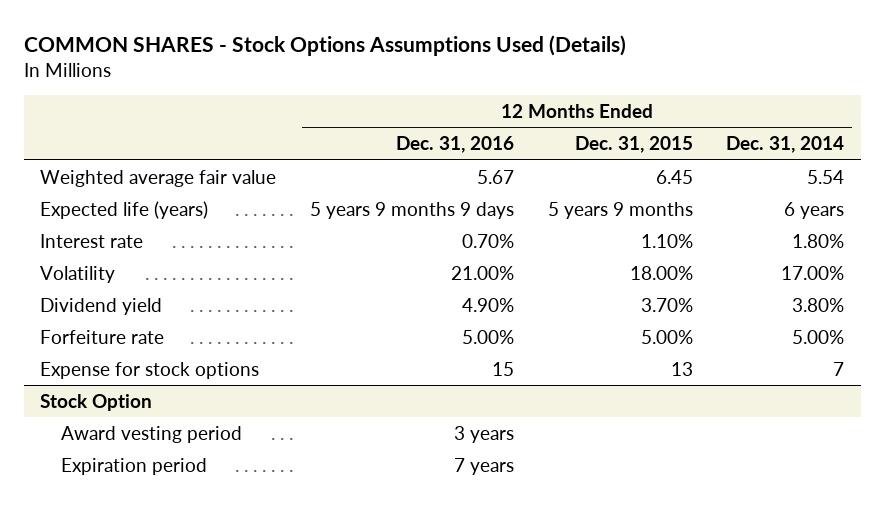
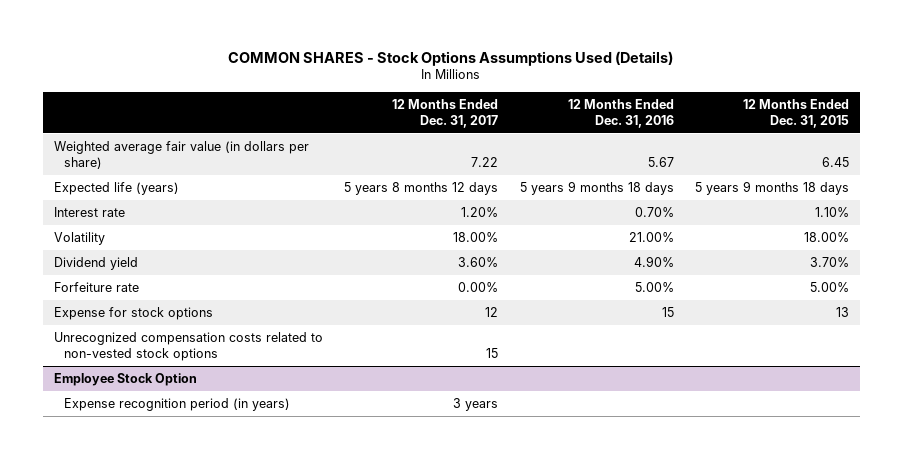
[726,136,845,154] Dec. 31, 2014 -> none
none -> [392,99,499,128] 12 Months Ended Dec. 31, 2017
[40,169,277,187] Weighted average fair value -> [54,141,310,169] Weighted average fair value (in dollars per share)
[310,201,515,219] 5 years 9 months 9 days -> [519,181,674,196] 5 years 9 months 18 days
[547,201,693,219] 5 years 9 months -> [694,181,849,196] 5 years 9 months 18 days
[60,425,242,443] Award vesting period -> none
[60,457,207,475] Expiration period -> none
none -> [54,332,324,361] Unrecognized compensation costs related to non-vested stock options
[40,393,153,411] Stock Option -> [54,373,198,387] Employee Stock Option
none -> [64,398,291,412] Expense recognition period (in years)

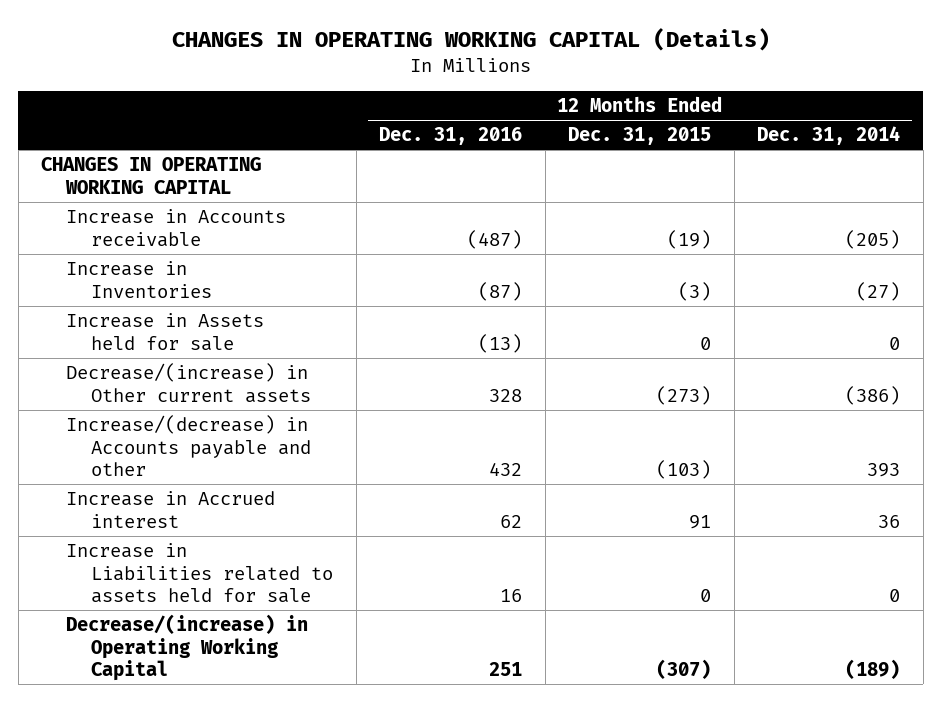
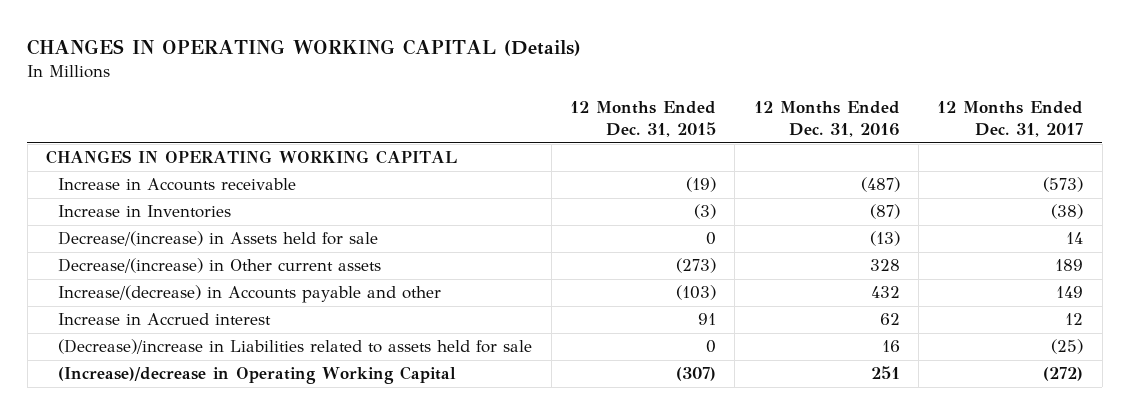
[757,126,901,146] Dec. 31, 2014 -> none
none -> [937,101,1084,138] 12 Months Ended Dec. 31, 2017
[66,313,265,351] Increase in Assets held for sale -> [58,231,379,247] Decrease/(increase) in Assets held for sale
[66,543,334,603] Increase in Liabilities related to assets held for sale -> [58,339,533,355] (Decrease)/increase in Liabilities related to assets held for sale
[66,614,309,681] Decrease/(increase) in Operating Working Capital -> [58,366,457,385] (Increase)/decrease in Operating Working Capital

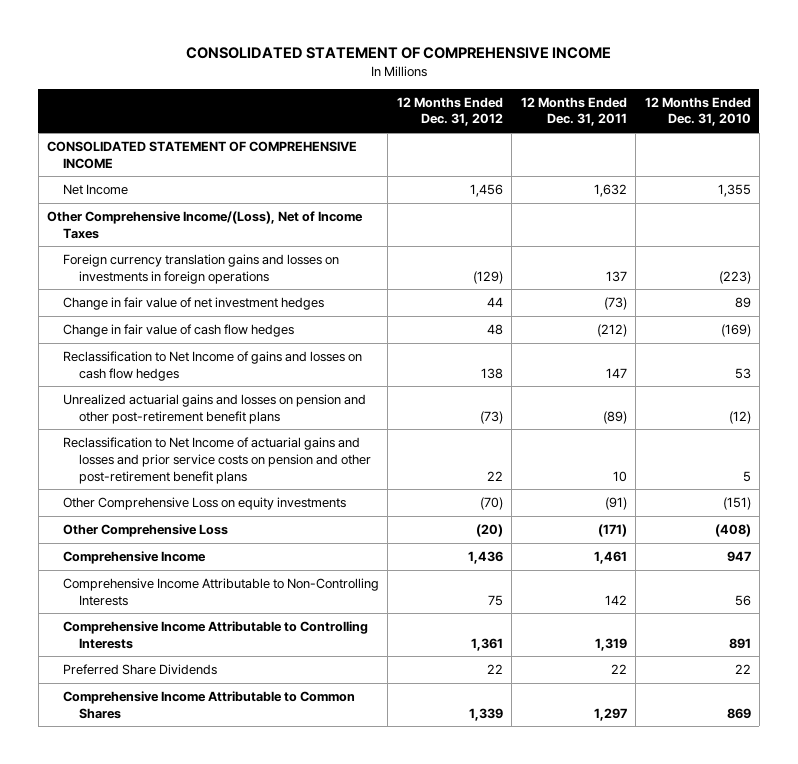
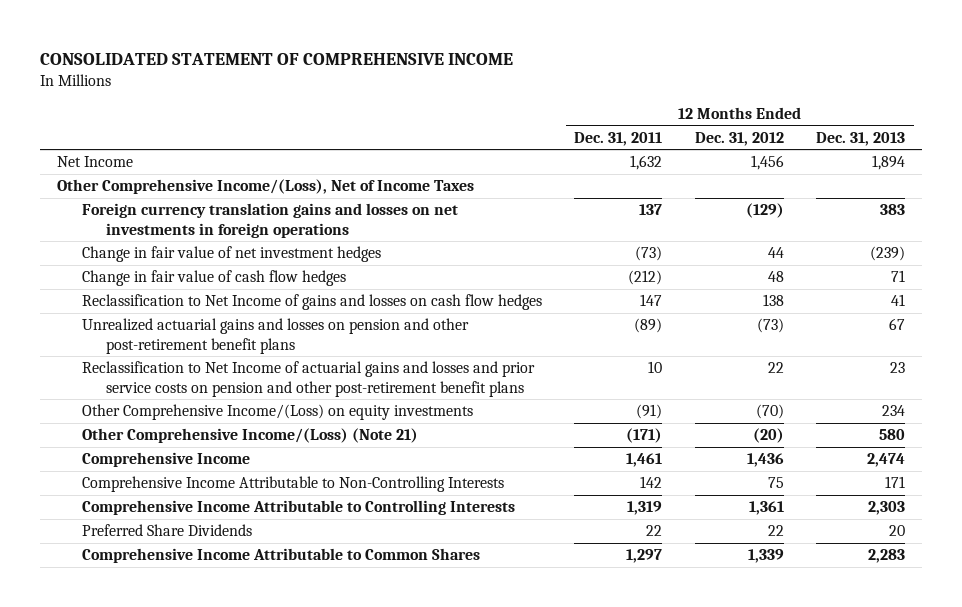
[644,96,751,127] 12 Months Ended Dec. 31, 2010 -> none
none -> [816,131,906,146] Dec. 31, 2013
[47,140,358,169] CONSOLIDATED STATEMENT OF COMPREHENSIVE INCOME -> none
[62,253,339,284] Foreign currency translation gains and losses on investments in foreign operations -> [81,203,458,238] Foreign currency translation gains and losses on net investments in foreign operations
[62,496,346,510] Other Comprehensive Loss on equity investments -> [81,404,473,421] Other Comprehensive Income/(Loss) on equity investments
[62,523,228,537] Other Comprehensive Loss -> [81,428,418,444] Other Comprehensive Income/(Loss) (Note 21)

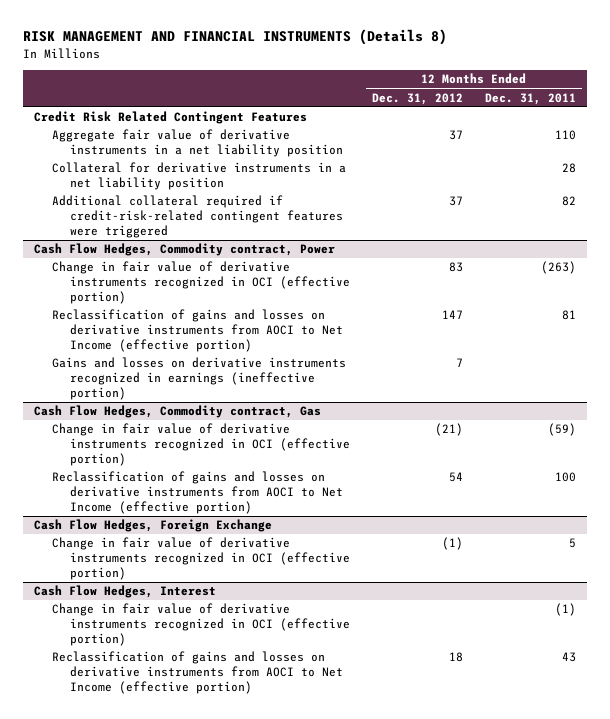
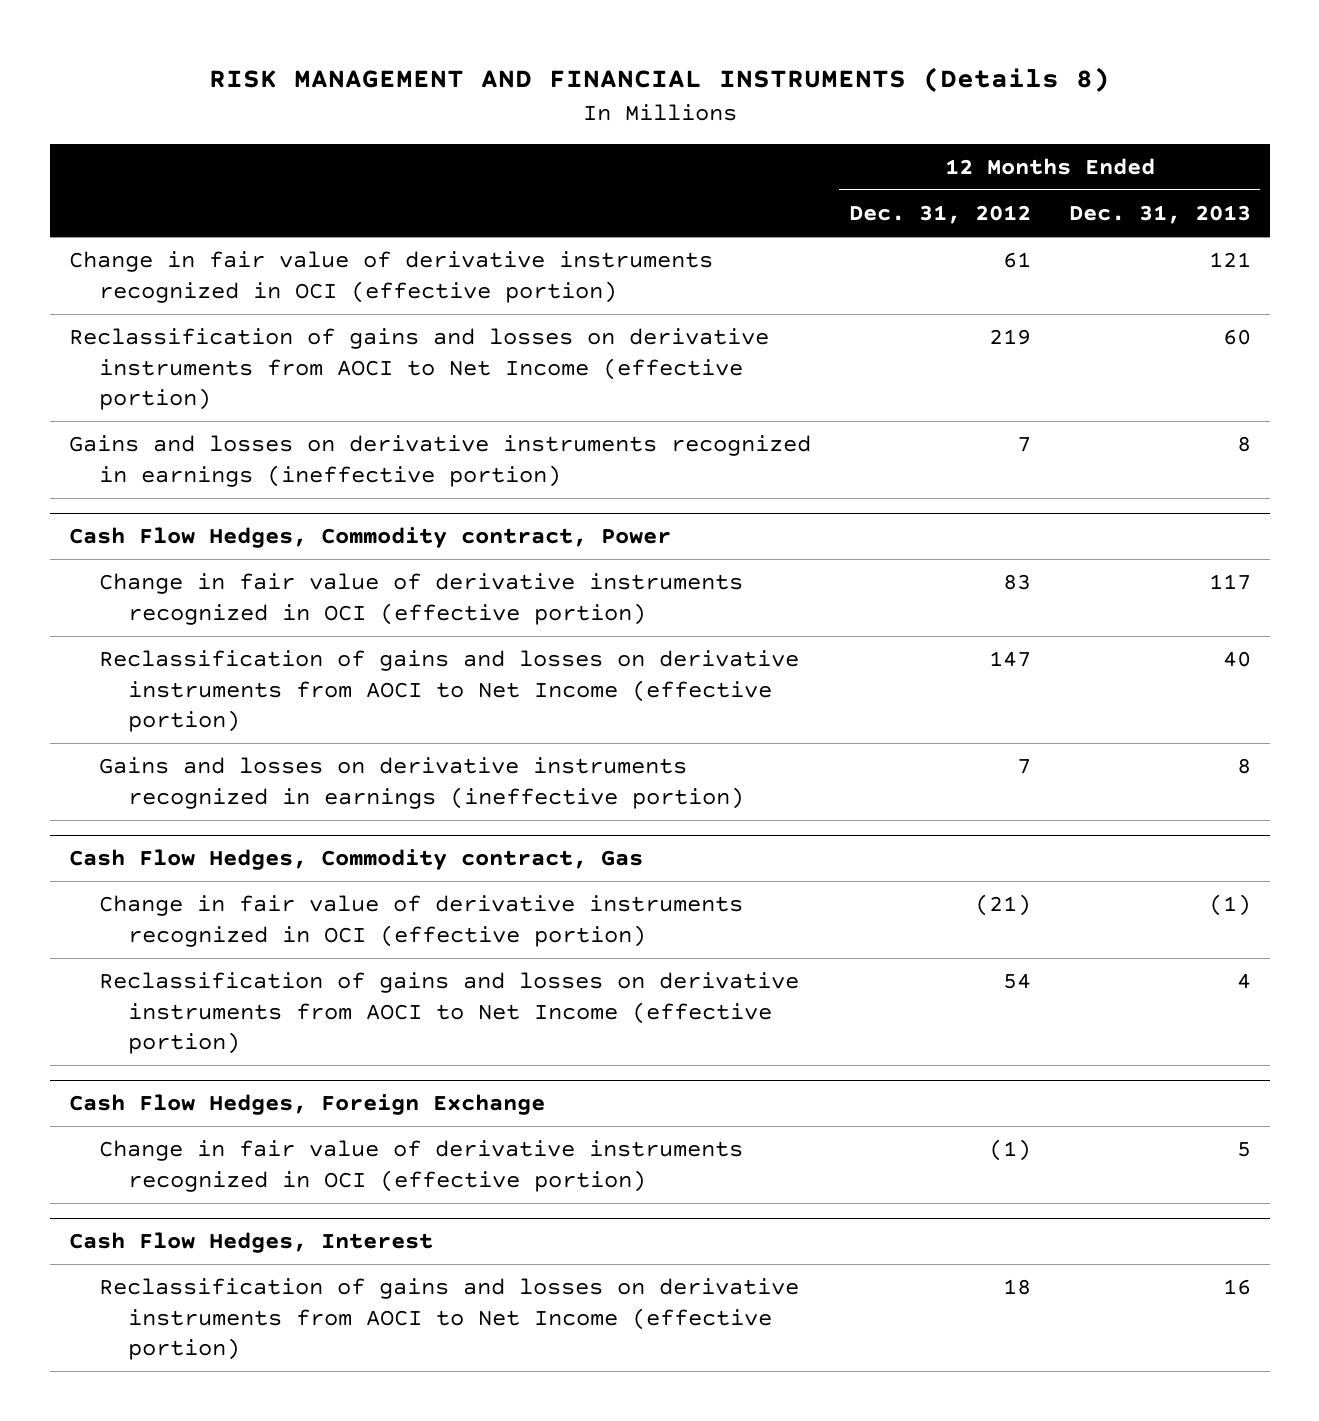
[485,92,577,105] Dec. 31, 2011 -> none
none -> [1068,205,1251,225] Dec. 31, 2013
[33,111,307,125] Credit Risk Related Contingent Features -> none
[51,129,343,158] Aggregate fair value of derivative instruments in a net liability position -> none
[51,162,346,191] Collateral for derivative instruments in a net liability position -> none
[51,195,343,239] Additional collateral required if credit-risk-related contingent features were triggered -> none
none -> [68,251,713,303] Change in fair value of derivative instruments recognized in OCI (effective portion)
none -> [68,328,769,411] Reclassification of gains and losses on derivative instruments from AOCI to Net Income (effective portion)
none -> [68,435,811,487] Gains and losses on derivative instruments recognized in earnings (ineffective portion)
[51,603,350,647] Change in fair value of derivative instruments recognized in OCI (effective portion) -> none

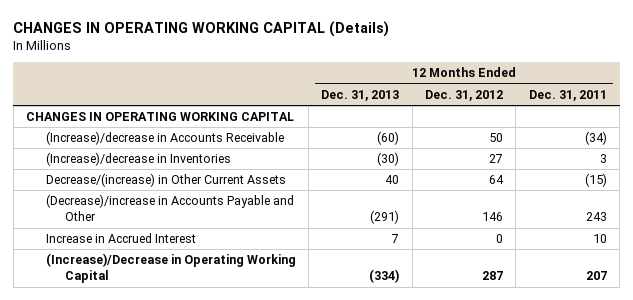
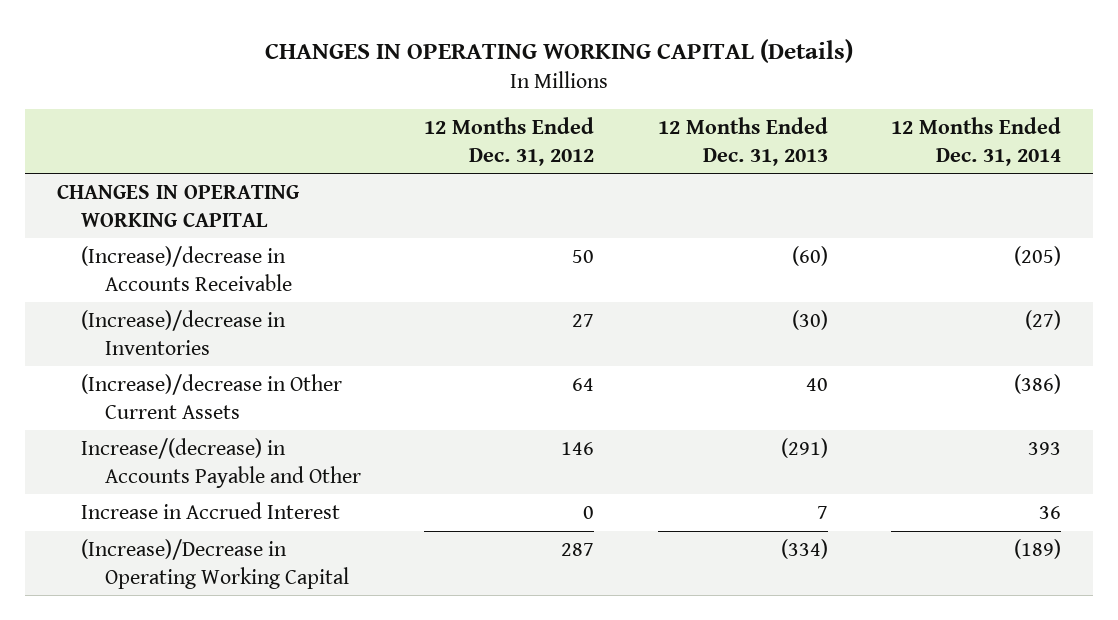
[528,89,607,101] Dec. 31, 2011 -> none
none -> [891,116,1062,166] 12 Months Ended Dec. 31, 2014
[45,173,286,188] Decrease/(increase) in Other Current Assets -> [81,373,343,419] (Increase)/decrease in Other Current Assets
[45,194,294,222] (Decrease)/increase in Accounts Payable and Other -> [81,437,362,488] Increase/(decrease) in Accounts Payable and Other

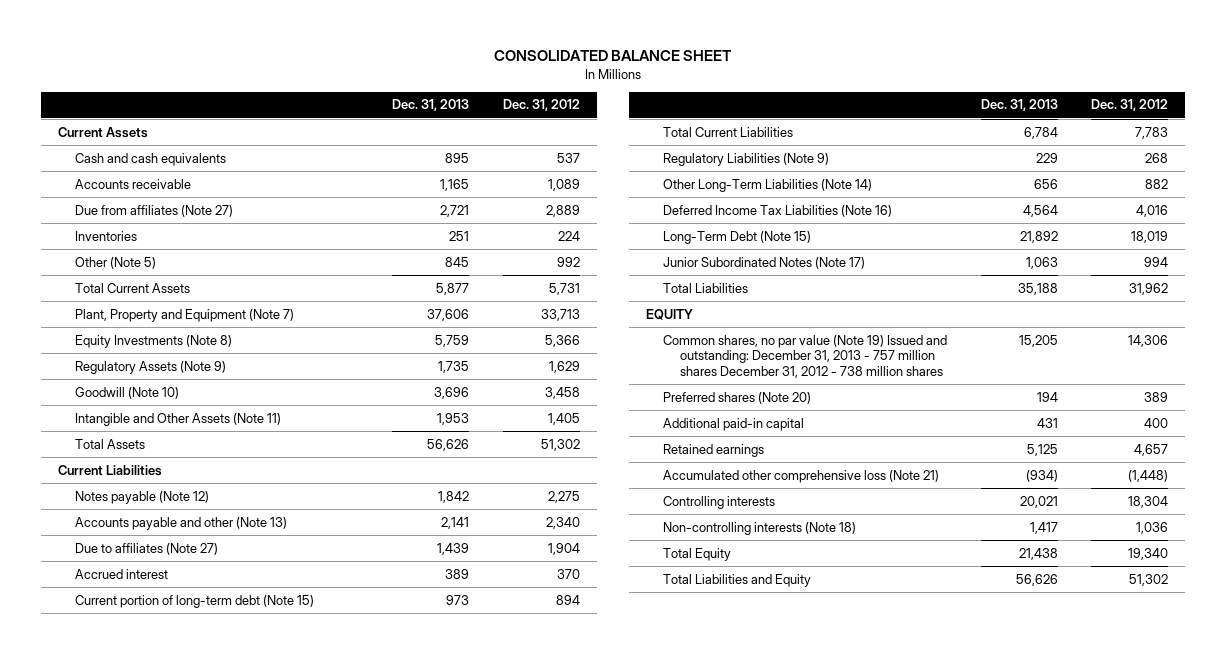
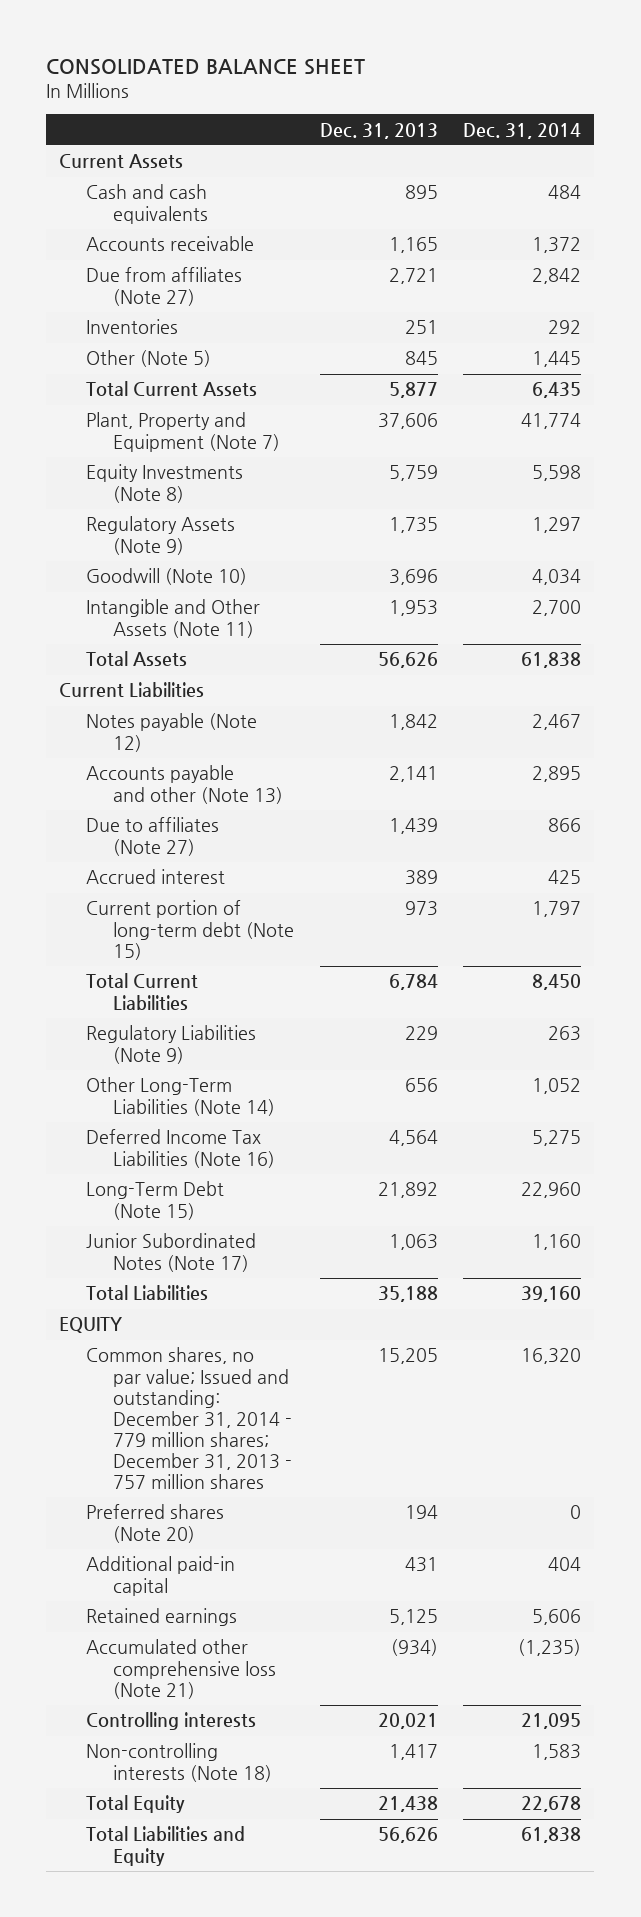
[502,99,580,112] Dec. 31, 2012 -> none
none -> [463,122,582,139] Dec. 31, 2014
[663,334,948,378] Common shares, no par value (Note 19) Issued and outstanding: December 31, 2013 - 757 million shares December 31, 2012 - 738 million shares -> [86,1347,292,1489] Common shares, no par value; Issued and outstanding: December 31, 2014 - 779 million shares; December 31, 2013 - 757 million shares

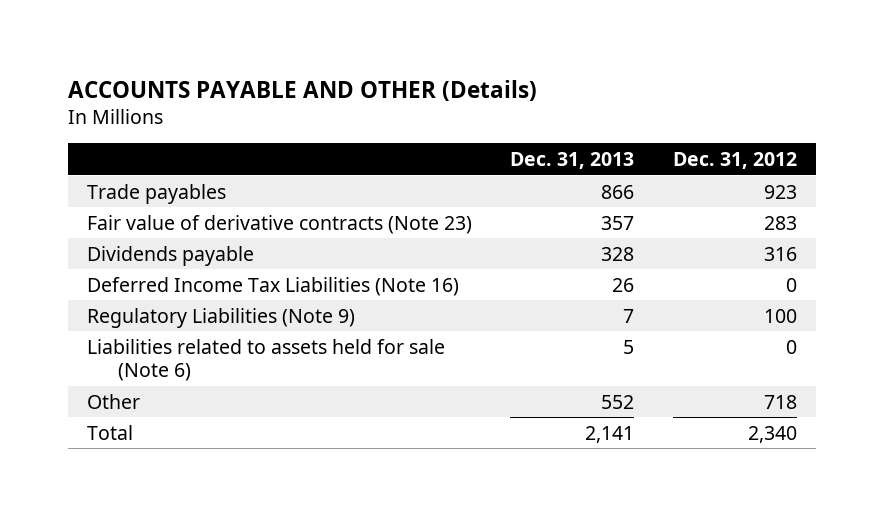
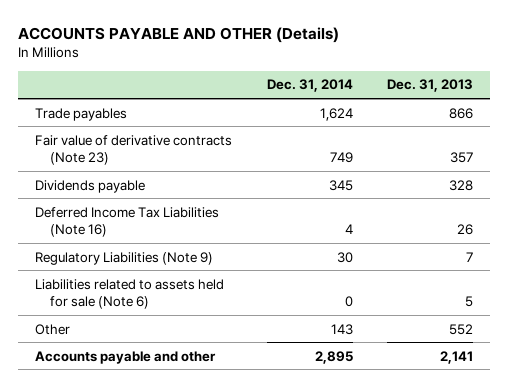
[672,151,797,169] Dec. 31, 2012 -> none
none -> [266,79,353,93] Dec. 31, 2014
[86,424,133,440] Total -> [35,350,217,364] Accounts payable and other

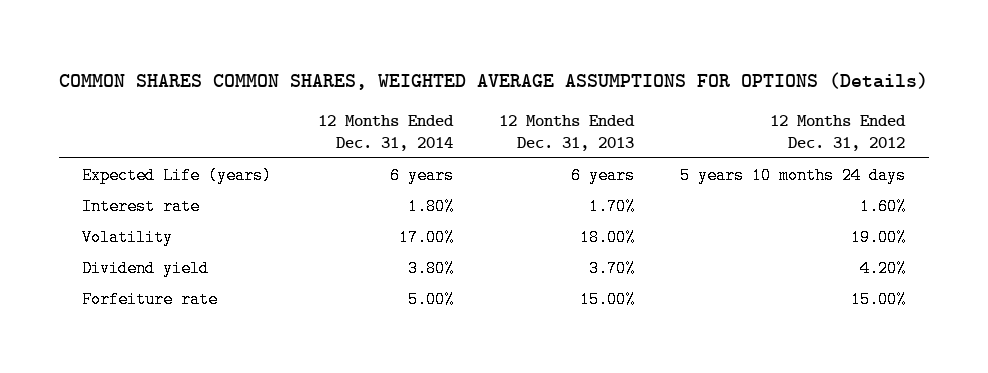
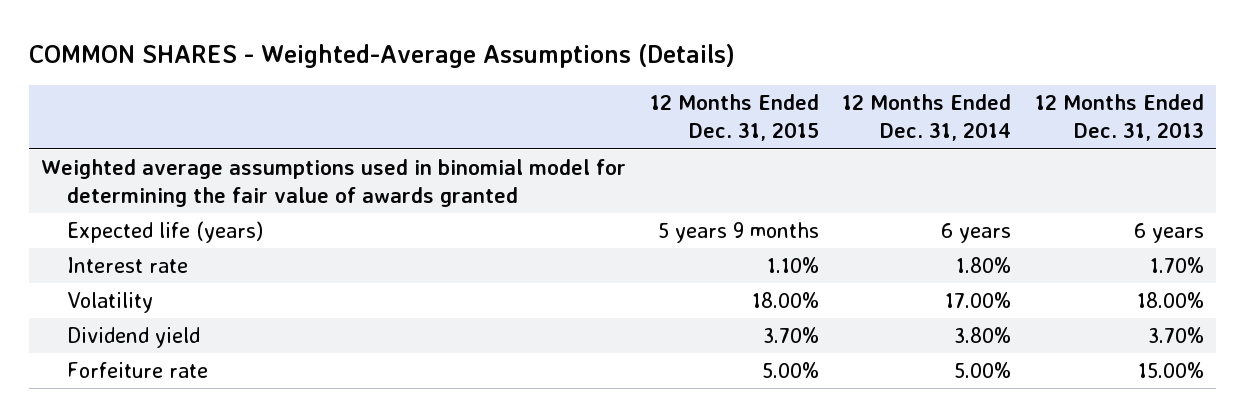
[59,72,929,91] COMMON SHARES COMMON SHARES, WEIGHTED AVERAGE ASSUMPTIONS FOR OPTIONS (Details) -> [29,44,736,69] COMMON SHARES - Weighted-Average Assumptions (Details)
[770,114,907,151] 12 Months Ended Dec. 31, 2012 -> none
none -> [649,94,819,142] 12 Months Ended Dec. 31, 2015
none -> [41,159,627,208] Weighted average assumptions used in binomial model for determining the fair value of awards granted
[82,166,273,184] Expected Life (years) -> [66,221,263,244] Expected life (years)

